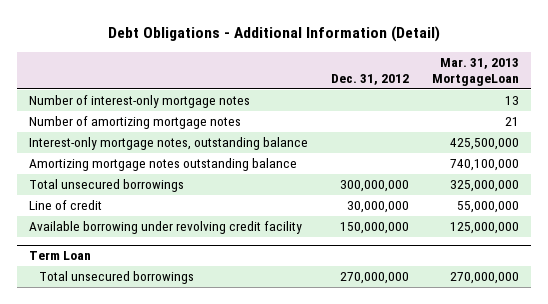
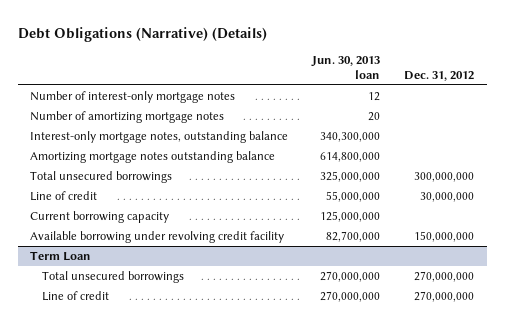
[107,26,440,43] Debt Obligations - Additional Information (Detail) -> [18,26,268,42] Debt Obligations (Narrative) (Details)
[432,58,520,87] Mar. 31, 2013 MortgageLoan -> none
none -> [311,55,381,79] Jun. 30, 2013 loan
none -> [30,211,170,224] Current borrowing capacity
none -> [41,291,109,302] Line of credit

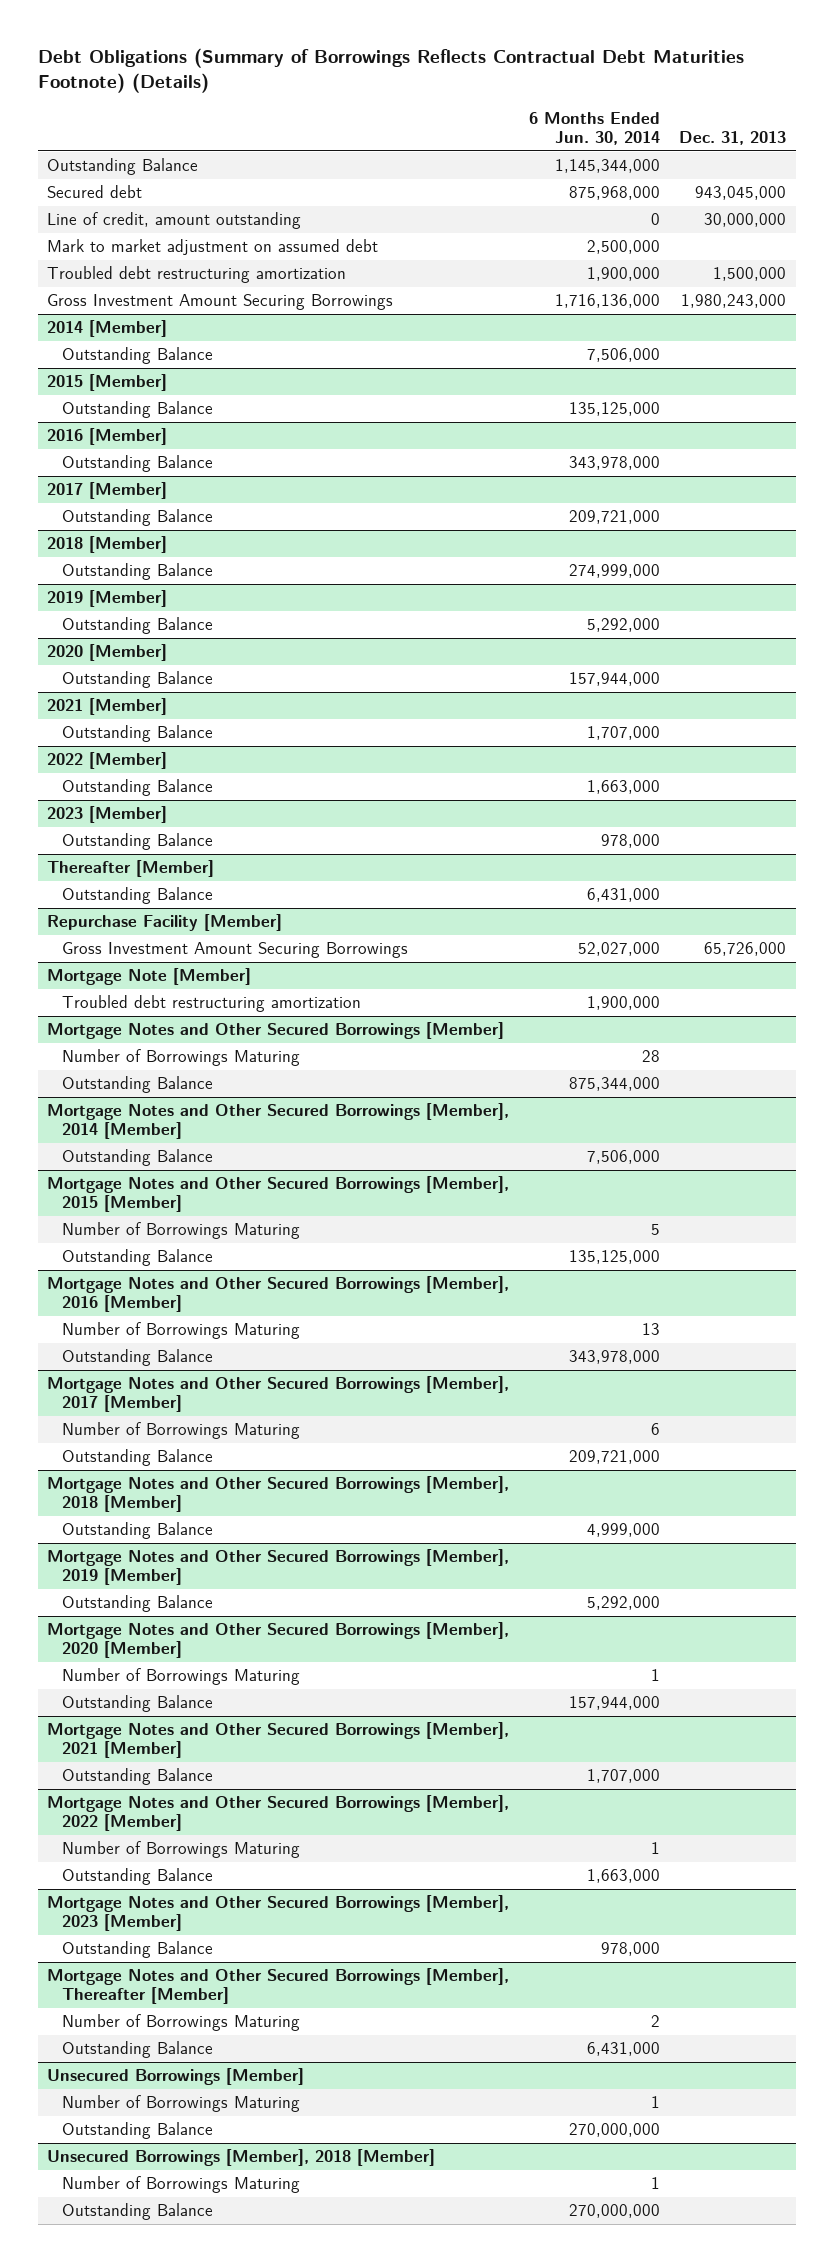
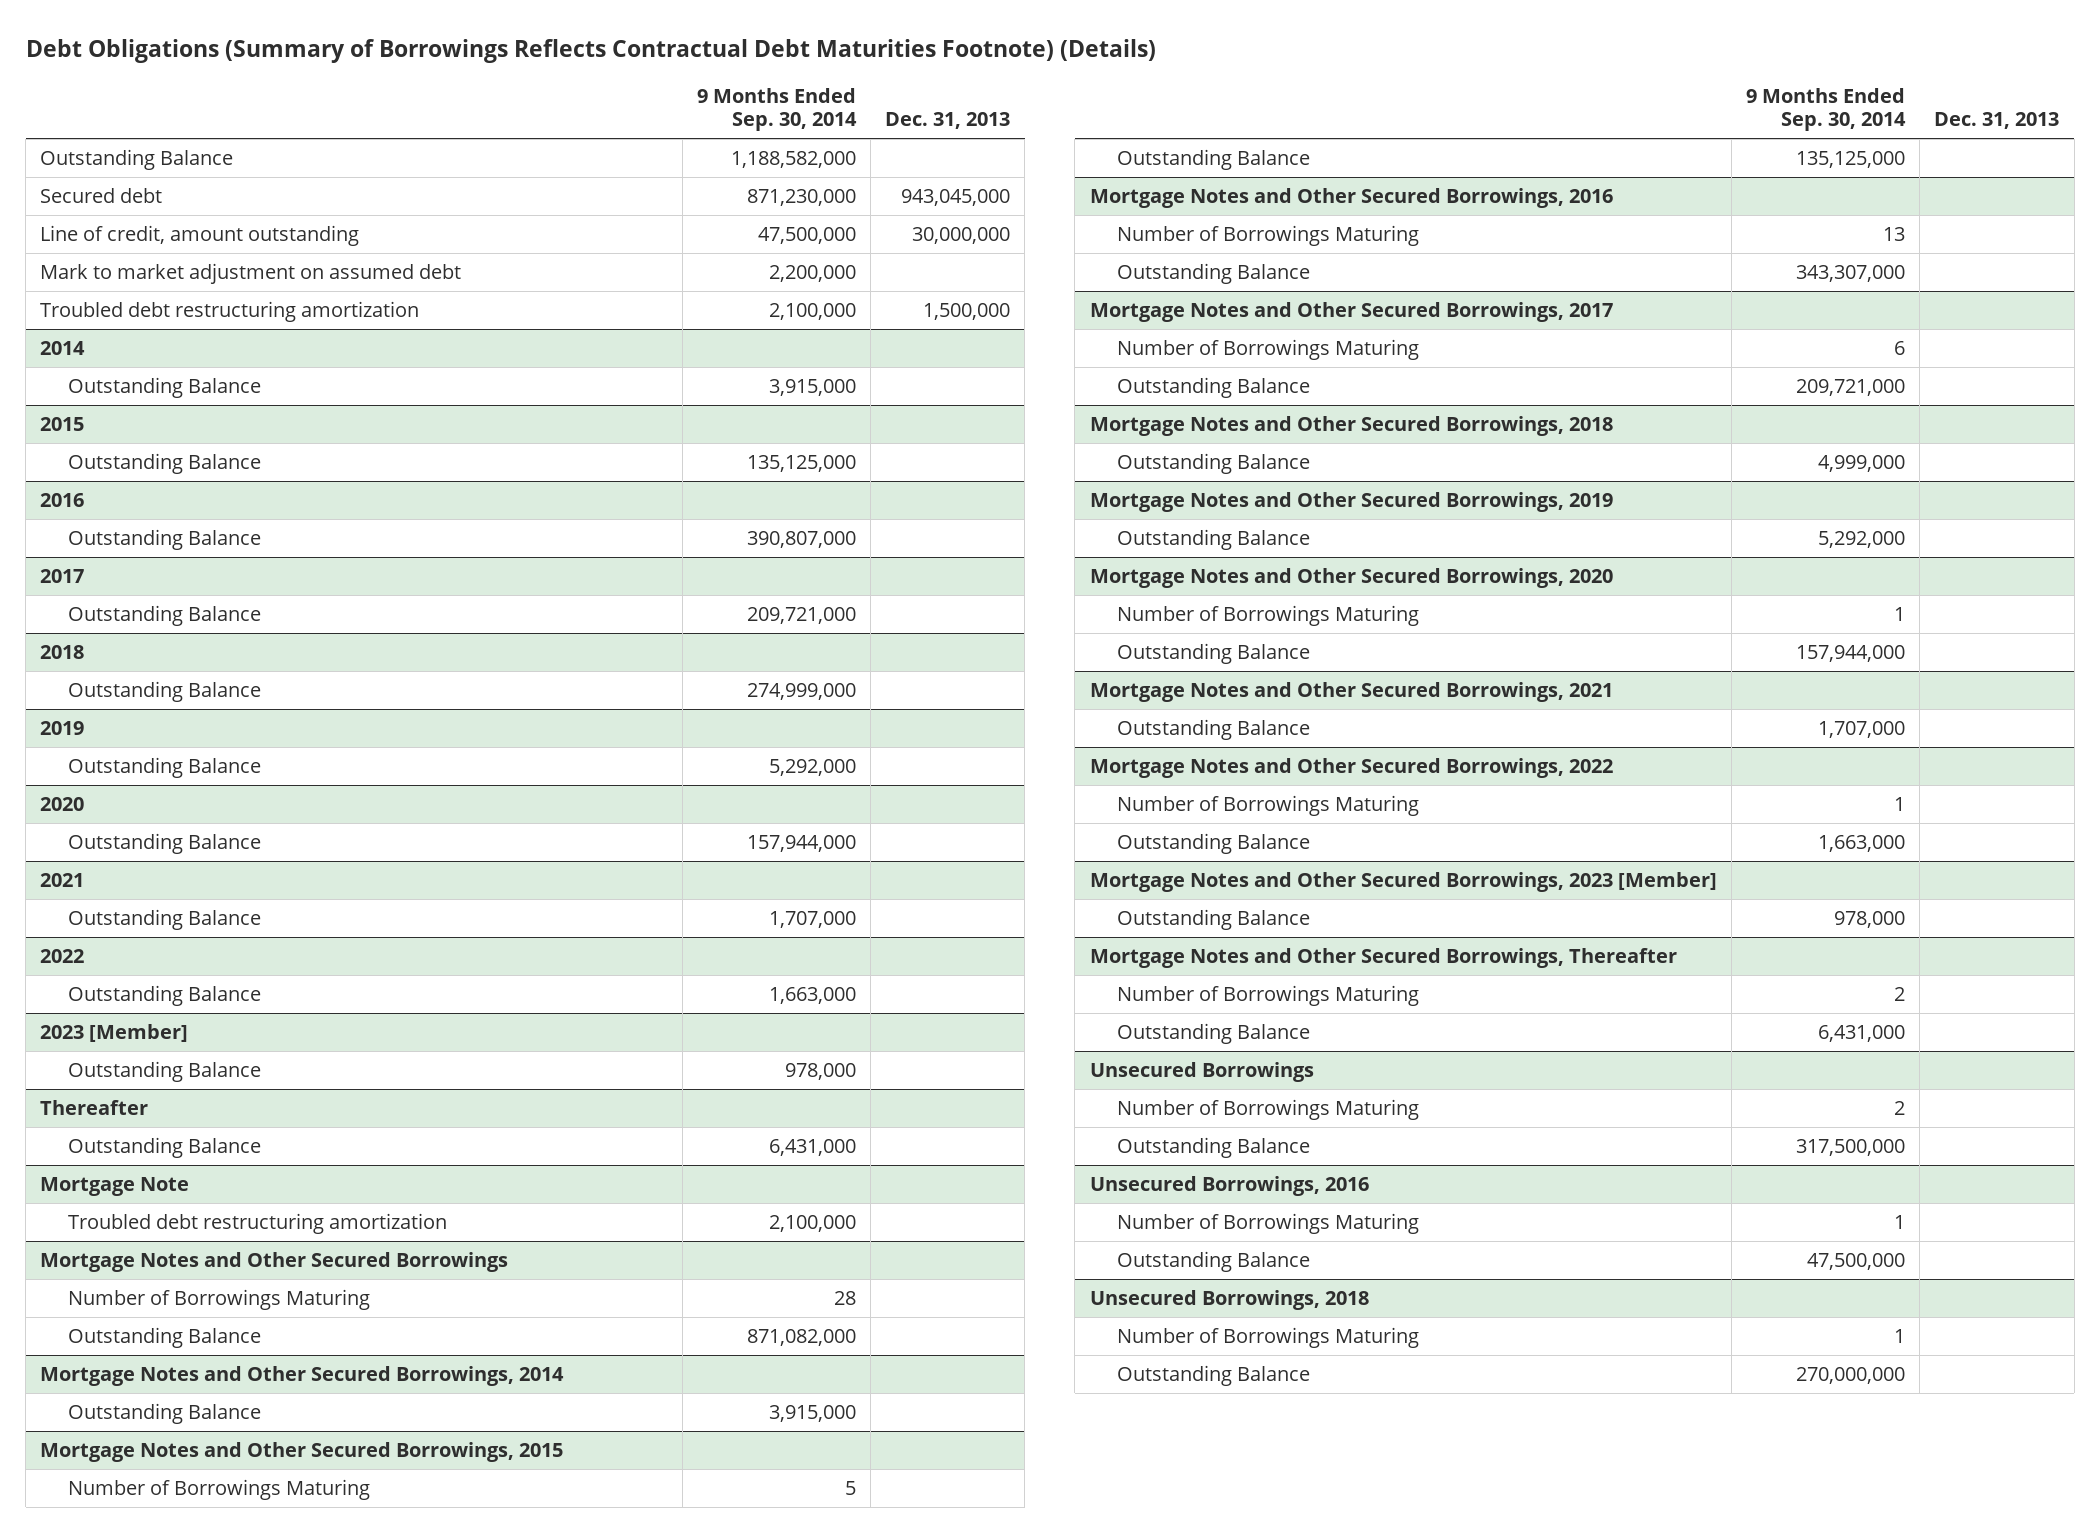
[528,111,660,146] 6 Months Ended Jun. 30, 2014 -> none
none -> [696,87,857,132] 9 Months Ended Sep. 30, 2014
[47,294,394,311] Gross Investment Amount Securing Borrowings -> none
[47,320,168,338] 2014 [Member] -> [40,340,86,355] 2014
[47,374,168,392] 2015 [Member] -> [40,416,85,431] 2015
[47,428,168,446] 2016 [Member] -> [40,492,85,507] 2016
[47,482,168,500] 2017 [Member] -> [40,568,85,583] 2017
[47,536,168,554] 2018 [Member] -> [40,644,85,659] 2018
[47,590,168,608] 2019 [Member] -> [40,720,85,735] 2019
[47,644,168,662] 2020 [Member] -> [40,796,85,811] 2020
[47,698,168,716] 2021 [Member] -> [40,872,85,887] 2021
[47,752,168,770] 2022 [Member] -> [40,948,85,963] 2022
[47,860,215,878] Thereafter [Member] -> [40,1099,149,1115] Thereafter
[47,914,283,932] Repurchase Facility [Member] -> none
[62,942,409,959] Gross Investment Amount Securing Borrowings -> none
[47,968,252,986] Mortgage Note [Member] -> [40,1176,190,1196] Mortgage Note
[47,1022,505,1040] Mortgage Notes and Other Secured Borrowings [Member] -> [40,1251,509,1272] Mortgage Notes and Other Secured Borrowings
[47,1103,510,1140] Mortgage Notes and Other Secured Borrowings [Member], 2014 [Member] -> [40,1365,565,1386] Mortgage Notes and Other Secured Borrowings, 2014
[47,1176,510,1213] Mortgage Notes and Other Secured Borrowings [Member], 2015 [Member] -> [40,1441,564,1462] Mortgage Notes and Other Secured Borrowings, 2015
[47,1276,510,1313] Mortgage Notes and Other Secured Borrowings [Member], 2016 [Member] -> [1089,187,1613,208] Mortgage Notes and Other Secured Borrowings, 2016
[47,1376,510,1413] Mortgage Notes and Other Secured Borrowings [Member], 2017 [Member] -> [1089,301,1613,322] Mortgage Notes and Other Secured Borrowings, 2017
[47,1476,510,1513] Mortgage Notes and Other Secured Borrowings [Member], 2018 [Member] -> [1089,415,1613,436] Mortgage Notes and Other Secured Borrowings, 2018
[47,1549,510,1586] Mortgage Notes and Other Secured Borrowings [Member], 2019 [Member] -> [1089,491,1613,512] Mortgage Notes and Other Secured Borrowings, 2019
[47,1622,510,1659] Mortgage Notes and Other Secured Borrowings [Member], 2020 [Member] -> [1089,567,1613,588] Mortgage Notes and Other Secured Borrowings, 2020
[47,1722,510,1759] Mortgage Notes and Other Secured Borrowings [Member], 2021 [Member] -> [1089,681,1613,702] Mortgage Notes and Other Secured Borrowings, 2021
[47,1795,510,1832] Mortgage Notes and Other Secured Borrowings [Member], 2022 [Member] -> [1089,757,1613,778] Mortgage Notes and Other Secured Borrowings, 2022
[47,1895,510,1932] Mortgage Notes and Other Secured Borrowings [Member], 2023 [Member] -> [1089,871,1717,892] Mortgage Notes and Other Secured Borrowings, 2023 [Member]
[47,1968,510,2005] Mortgage Notes and Other Secured Borrowings [Member], Thereafter [Member] -> [1089,947,1677,968] Mortgage Notes and Other Secured Borrowings, Thereafter
[47,2068,305,2086] Unsecured Borrowings [Member] -> [1089,1061,1314,1082] Unsecured Borrowings
none -> [1089,1175,1369,1196] Unsecured Borrowings, 2016
none -> [1117,1212,1420,1234] Number of Borrowings Maturing
none -> [1117,1250,1311,1272] Outstanding Balance
[47,2149,436,2167] Unsecured Borrowings [Member], 2018 [Member] -> [1089,1289,1369,1310] Unsecured Borrowings, 2018

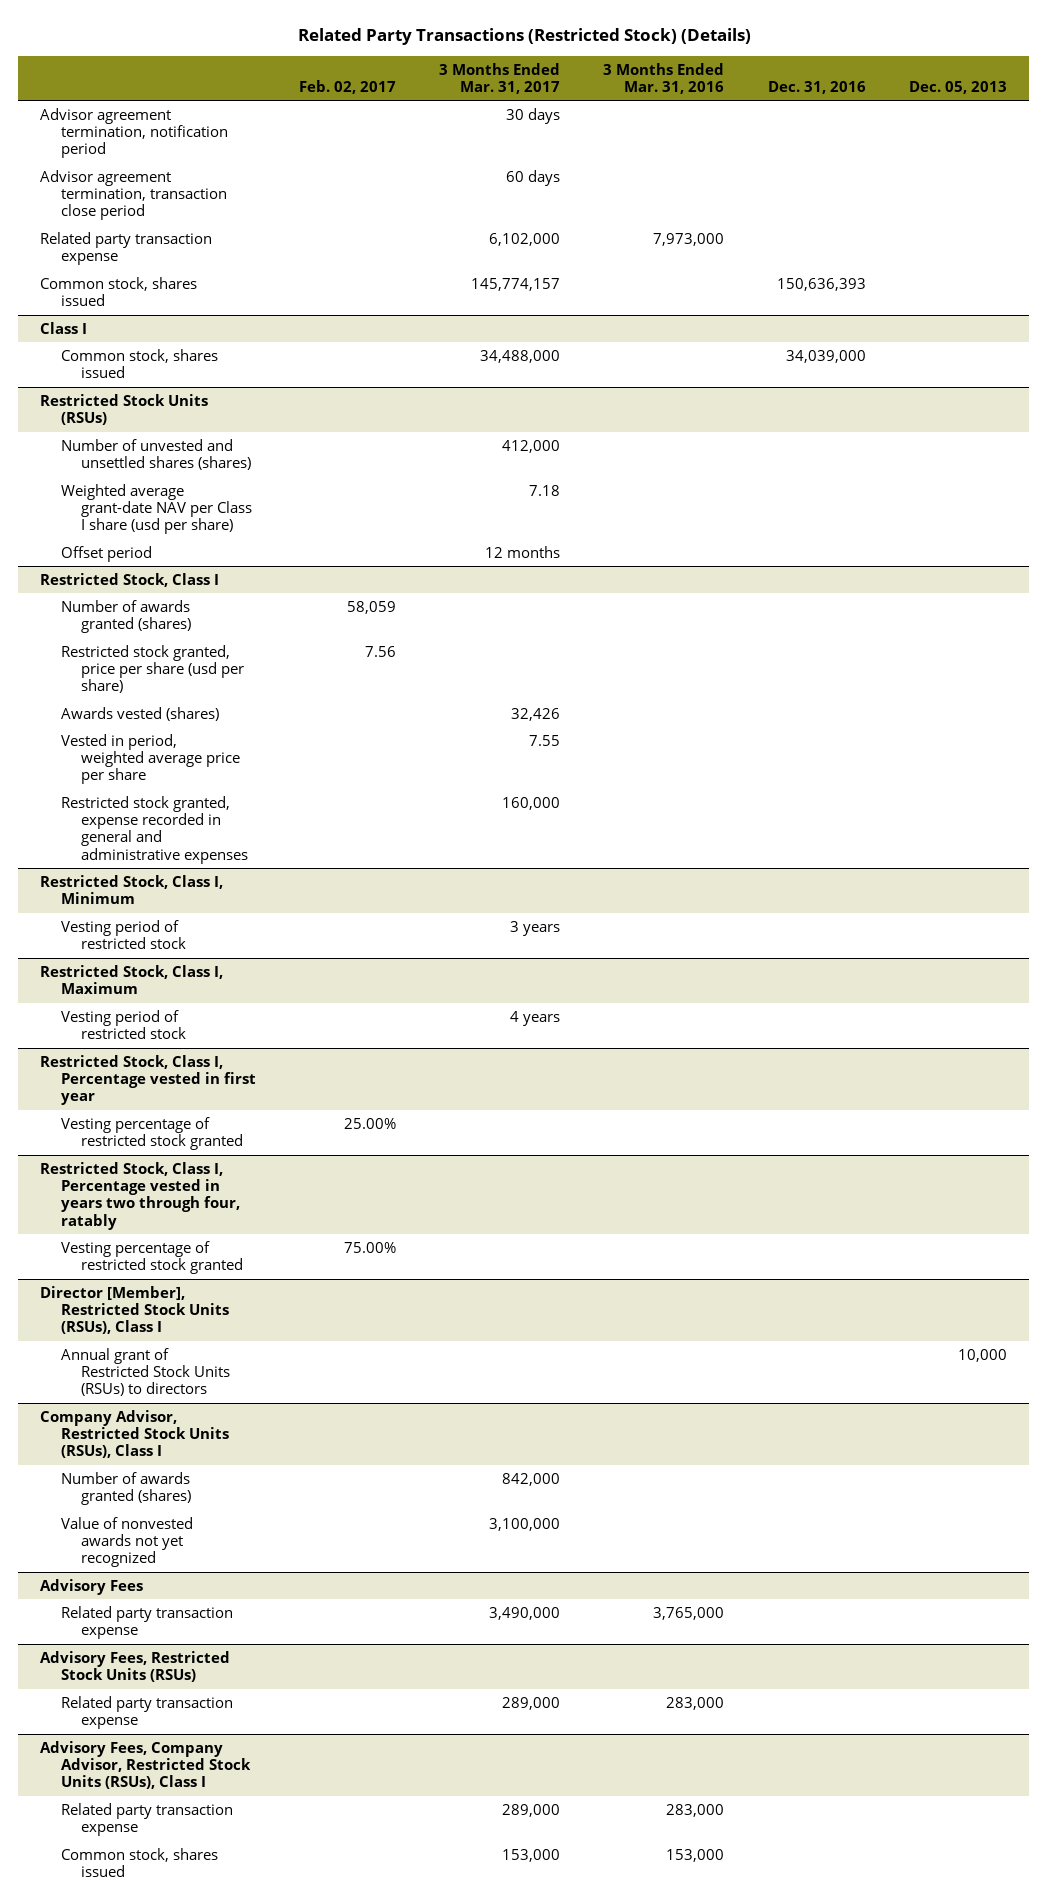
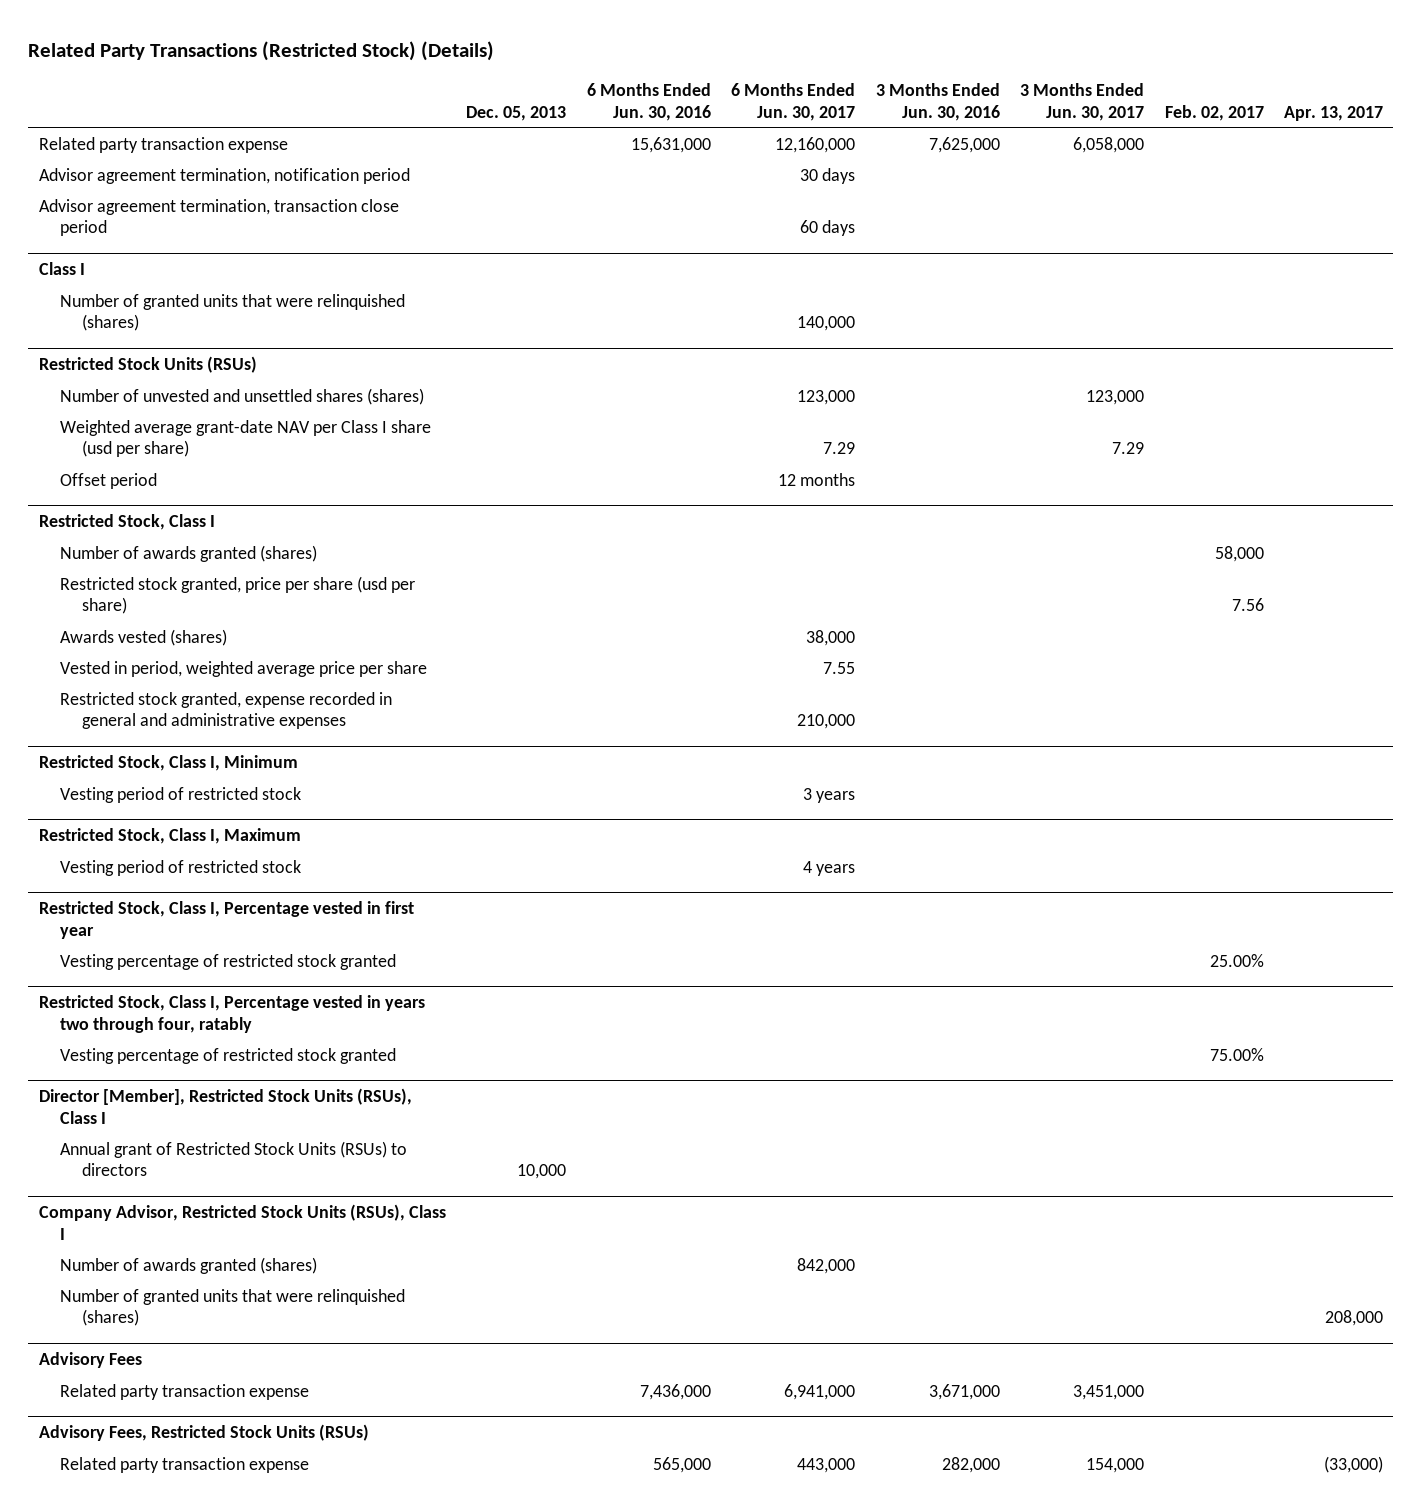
[439,62,561,94] 3 Months Ended Mar. 31, 2017 -> none
[603,62,725,94] 3 Months Ended Mar. 31, 2016 -> none
[767,80,866,94] Dec. 31, 2016 -> none
none -> [586,83,711,121] 6 Months Ended Jun. 30, 2016
none -> [731,83,856,121] 6 Months Ended Jun. 30, 2017
none -> [875,83,1000,121] 3 Months Ended Jun. 30, 2016
none -> [1020,83,1145,121] 3 Months Ended Jun. 30, 2017
none -> [1284,105,1384,121] Apr. 13, 2017
[40,231,213,266] Related party transaction expense -> [38,136,288,153] Related party transaction expense
[40,276,198,307] Common stock, shares issued -> none
[60,348,218,379] Common stock, shares issued -> none
none -> [60,293,406,331] Number of granted units that were relinquished (shares)
[346,600,396,614] 58,059 -> [1214,545,1264,562] 58,000
[60,1516,193,1568] Value of nonvested awards not yet recognized -> none
none -> [60,1288,406,1326] Number of granted units that were relinquished (shares)
[40,1740,251,1790] Advisory Fees, Company Advisor, Restricted Stock Units (RSUs), Class I -> none
[60,1802,233,1837] Related party transaction expense -> none
[60,1847,218,1878] Common stock, shares issued -> none

